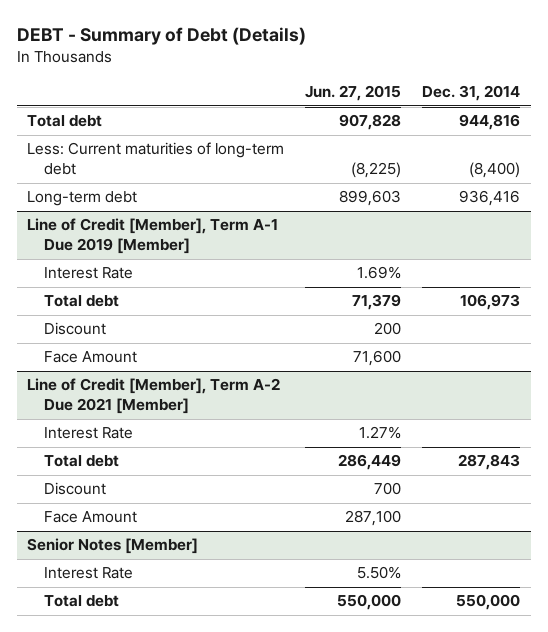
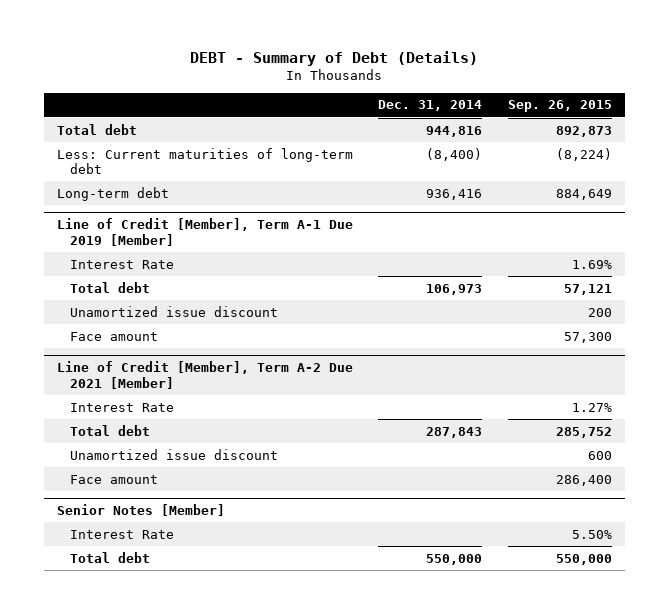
[305,85,402,102] Jun. 27, 2015 -> none
none -> [508,100,613,113] Sep. 26, 2015
[44,322,107,336] Discount -> [69,305,278,317] Unamortized issue discount
[44,351,138,364] Face Amount -> [69,331,158,341] Face amount
[44,482,107,496] Discount -> [69,448,278,460] Unamortized issue discount
[44,511,138,524] Face Amount -> [69,474,158,484] Face amount

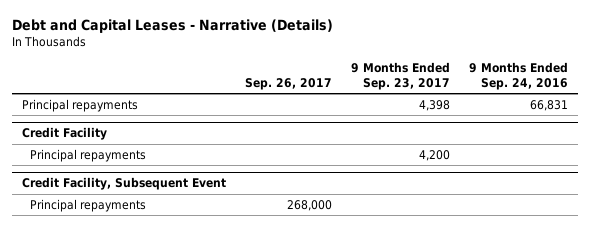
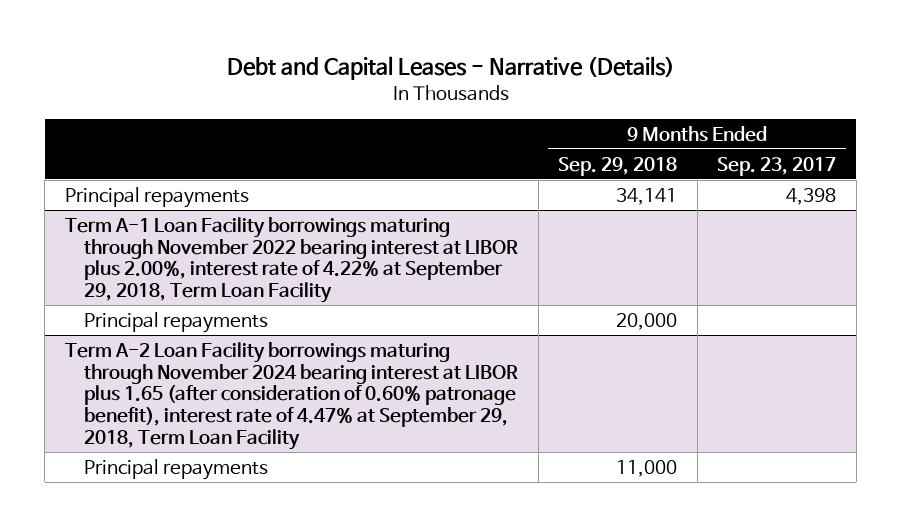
[244,78,332,91] Sep. 26, 2017 -> none
[469,62,569,91] 9 Months Ended Sep. 24, 2016 -> none
none -> [558,156,678,176] Sep. 29, 2018
[21,127,107,141] Credit Facility -> none
[30,148,147,162] Principal repayments -> none
[21,177,226,191] Credit Facility, Subsequent Event -> none
[30,198,147,212] Principal repayments -> none
none -> [64,216,518,304] Term A-1 Loan Facility borrowings maturing through November 2022 bearing interest at LIBOR plus 2.00%, interest rate of 4.22% at September 29, 2018, Term Loan Facility
none -> [83,311,268,333] Principal repayments
none -> [64,341,518,451] Term A-2 Loan Facility borrowings maturing through November 2024 bearing interest at LIBOR plus 1.65 (after consideration of 0.60% patronage benefit), interest rate of 4.47% at September 29, 2018, Term Loan Facility
none -> [83,458,268,480] Principal repayments

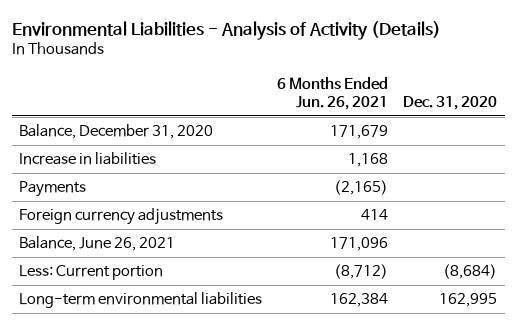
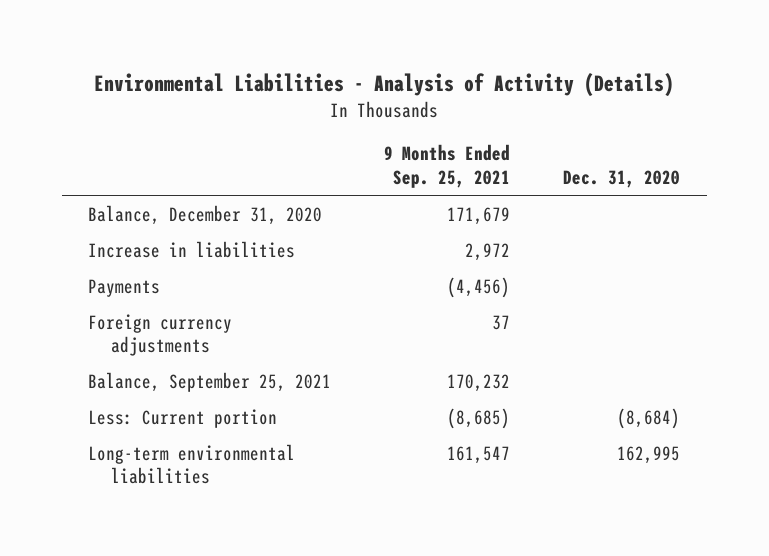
[277,76,389,110] 6 Months Ended Jun. 26, 2021 -> none
none -> [384,144,511,188] 9 Months Ended Sep. 25, 2021
[19,236,176,252] Balance, June 26, 2021 -> [88,371,332,392] Balance, September 25, 2021

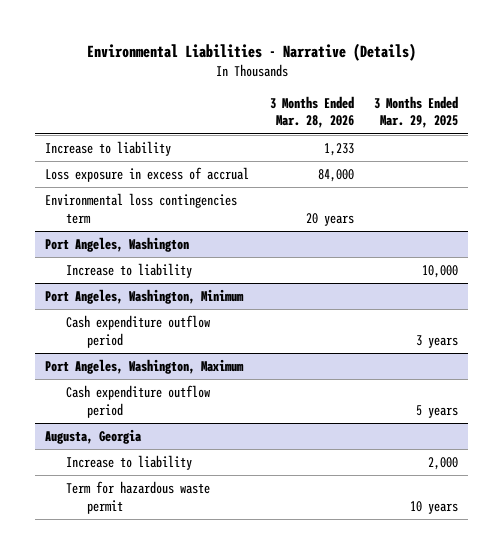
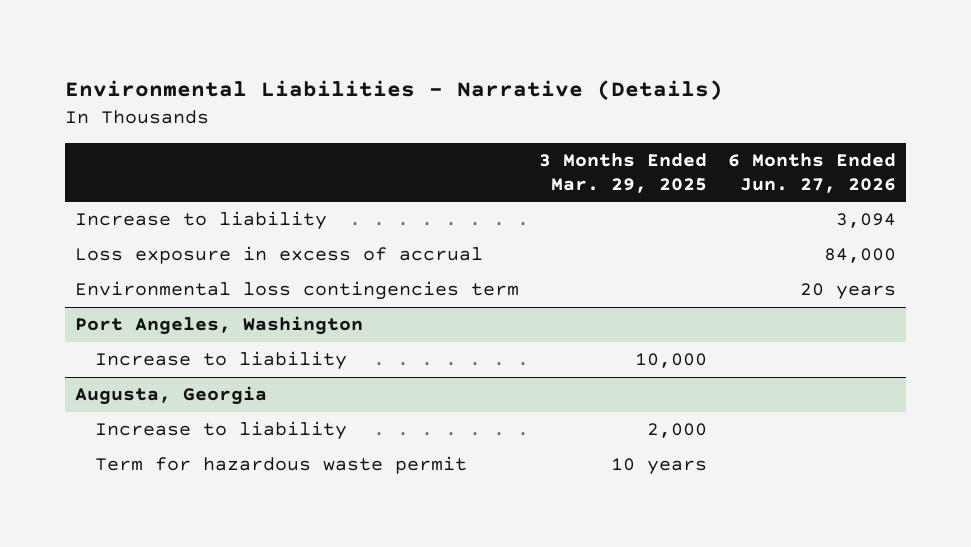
[269,95,354,129] 3 Months Ended Mar. 28, 2026 -> none
none -> [727,153,896,193] 6 Months Ended Jun. 27, 2026
[45,288,245,304] Port Angeles, Washington, Minimum -> none
[66,314,211,348] Cash expenditure outflow period -> none
[45,358,245,374] Port Angeles, Washington, Maximum -> none
[66,384,211,418] Cash expenditure outflow period -> none

